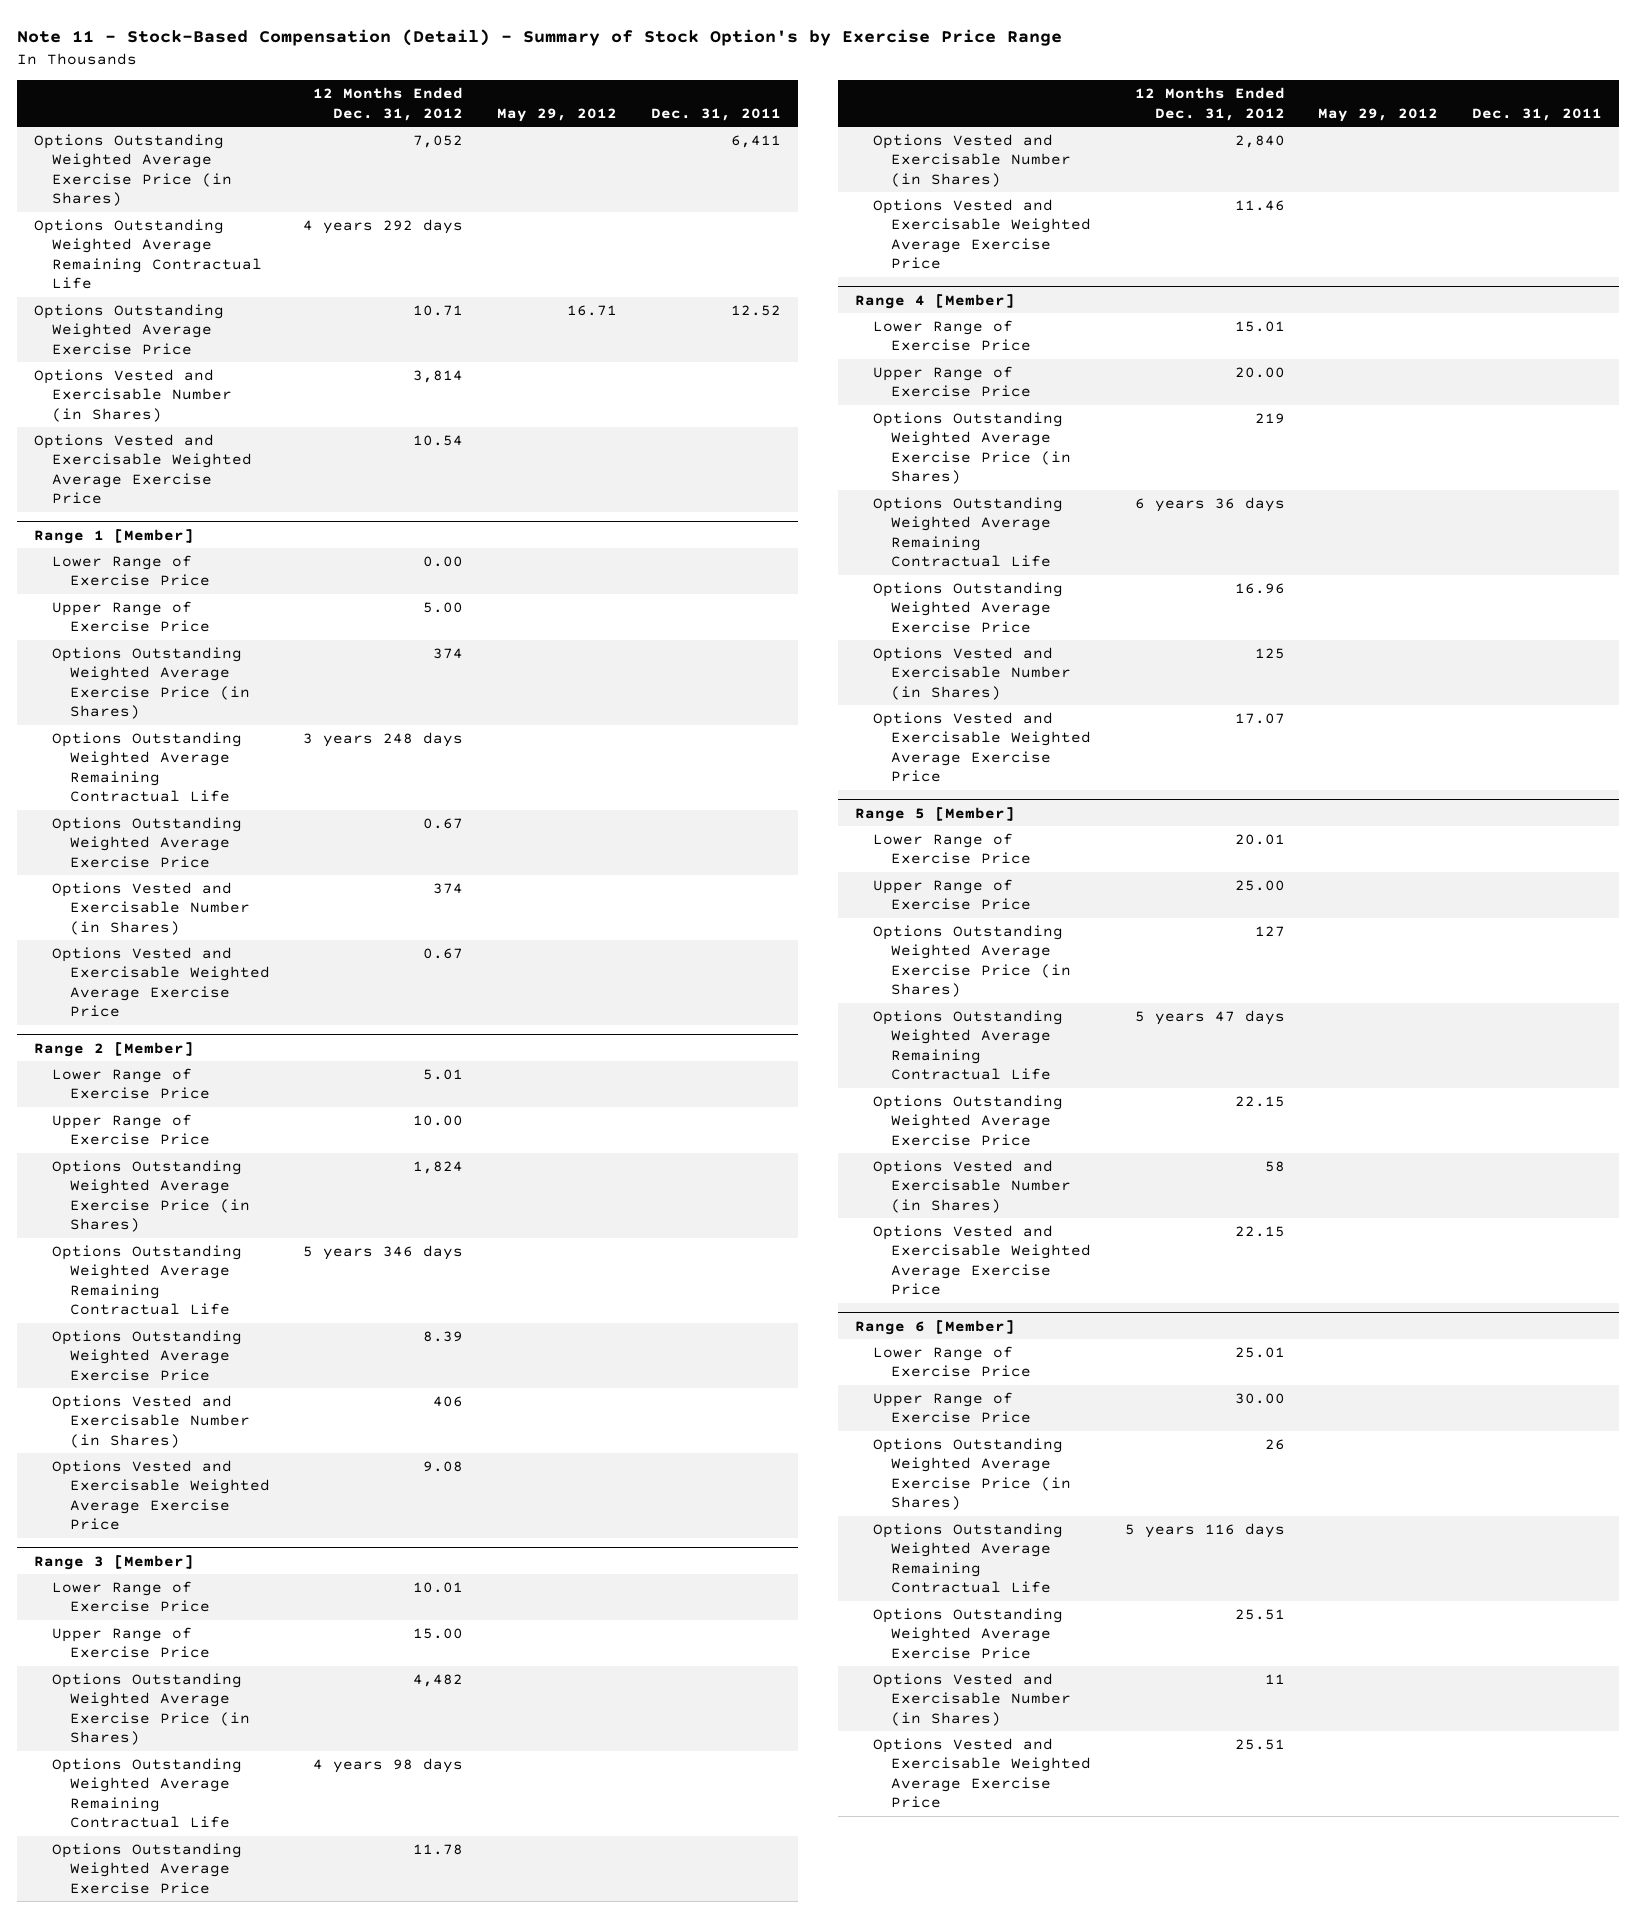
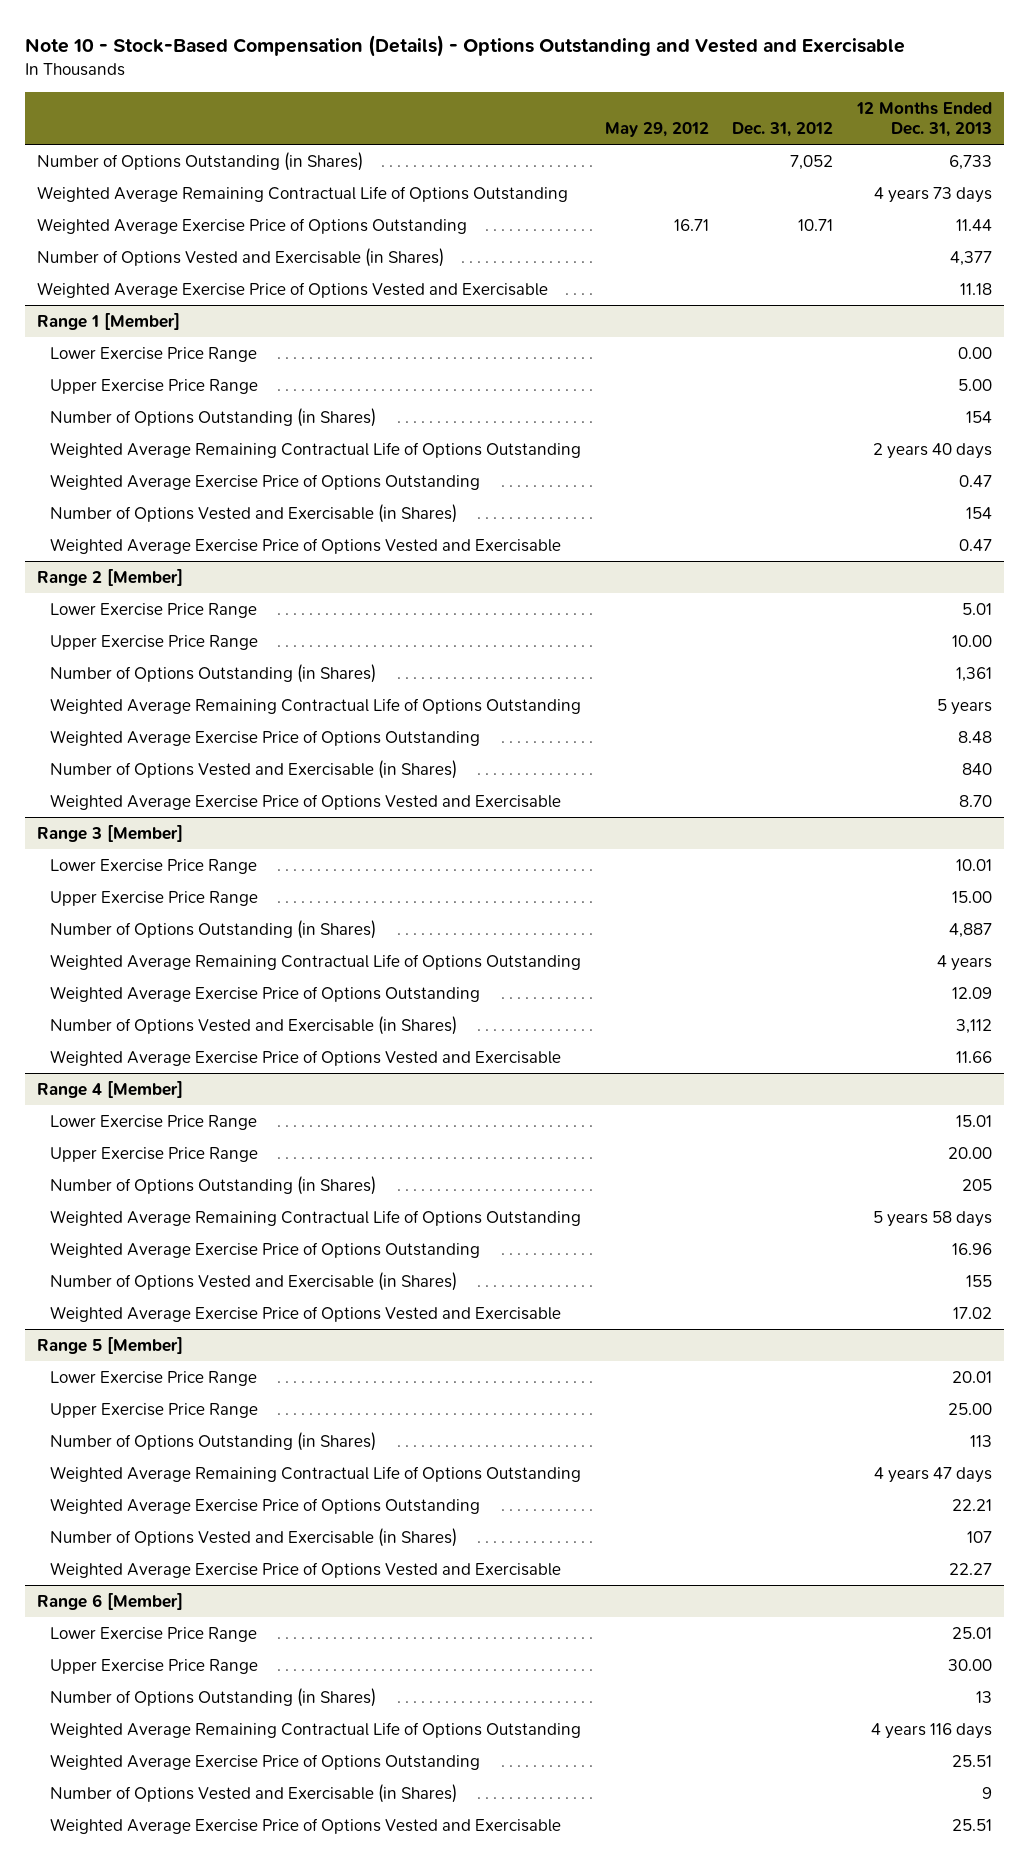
[17,29,1063,47] Note 11 - Stock-Based Compensation (Detail) - Summary of Stock Option's by Exercise Price Range -> [25,34,906,57] Note 10 - Stock-Based Compensation (Details) - Options Outstanding and Vested and Exercisable
[313,87,464,121] 12 Months Ended Dec. 31, 2012 -> none
[650,107,781,121] Dec. 31, 2011 -> none
none -> [732,121,834,137] Dec. 31, 2012
none -> [856,101,993,137] 12 Months Ended Dec. 31, 2013
[34,134,232,207] Options Outstanding Weighted Average Exercise Price (in Shares) -> [37,151,364,171] Number of Options Outstanding (in Shares)
[34,219,262,290] Options Outstanding Weighted Average Remaining Contractual Life -> [37,185,569,202] Weighted Average Remaining Contractual Life of Options Outstanding
[34,304,225,355] Options Outstanding Weighted Average Exercise Price -> [37,217,468,234] Weighted Average Exercise Price of Options Outstanding
[34,369,232,422] Options Vested and Exercisable Number (in Shares) -> [37,247,445,267] Number of Options Vested and Exercisable (in Shares)
[34,434,252,505] Options Vested and Exercisable Weighted Average Exercise Price -> [37,281,549,298] Weighted Average Exercise Price of Options Vested and Exercisable
[51,555,210,587] Lower Range of Exercise Price -> [49,346,257,362] Lower Exercise Price Range
[51,601,210,633] Upper Range of Exercise Price -> [49,378,258,394] Upper Exercise Price Range
[51,647,250,720] Options Outstanding Weighted Average Exercise Price (in Shares) -> [49,407,376,427] Number of Options Outstanding (in Shares)
[51,732,242,803] Options Outstanding Weighted Average Remaining Contractual Life -> [49,441,581,458] Weighted Average Remaining Contractual Life of Options Outstanding
[51,817,242,868] Options Outstanding Weighted Average Exercise Price -> [49,473,480,490] Weighted Average Exercise Price of Options Outstanding
[51,882,250,935] Options Vested and Exercisable Number (in Shares) -> [49,503,457,523] Number of Options Vested and Exercisable (in Shares)
[51,947,270,1018] Options Vested and Exercisable Weighted Average Exercise Price -> [49,537,561,554] Weighted Average Exercise Price of Options Vested and Exercisable
[51,1068,210,1100] Lower Range of Exercise Price -> [49,602,257,618] Lower Exercise Price Range
[51,1114,210,1146] Upper Range of Exercise Price -> [49,634,258,650] Upper Exercise Price Range
[51,1160,250,1233] Options Outstanding Weighted Average Exercise Price (in Shares) -> [49,663,376,683] Number of Options Outstanding (in Shares)
[51,1245,242,1316] Options Outstanding Weighted Average Remaining Contractual Life -> [49,697,581,714] Weighted Average Remaining Contractual Life of Options Outstanding
[51,1330,242,1381] Options Outstanding Weighted Average Exercise Price -> [49,729,480,746] Weighted Average Exercise Price of Options Outstanding
[51,1395,250,1448] Options Vested and Exercisable Number (in Shares) -> [49,759,457,779] Number of Options Vested and Exercisable (in Shares)
[51,1460,270,1531] Options Vested and Exercisable Weighted Average Exercise Price -> [49,793,561,810] Weighted Average Exercise Price of Options Vested and Exercisable
[51,1581,210,1613] Lower Range of Exercise Price -> [49,858,257,874] Lower Exercise Price Range
[51,1627,210,1659] Upper Range of Exercise Price -> [49,890,258,906] Upper Exercise Price Range
[51,1673,250,1746] Options Outstanding Weighted Average Exercise Price (in Shares) -> [49,919,376,939] Number of Options Outstanding (in Shares)
[51,1758,242,1829] Options Outstanding Weighted Average Remaining Contractual Life -> [49,953,581,970] Weighted Average Remaining Contractual Life of Options Outstanding
[51,1843,242,1894] Options Outstanding Weighted Average Exercise Price -> [49,985,480,1002] Weighted Average Exercise Price of Options Outstanding
[872,134,1071,187] Options Vested and Exercisable Number (in Shares) -> [49,1015,457,1035] Number of Options Vested and Exercisable (in Shares)
[872,199,1091,270] Options Vested and Exercisable Weighted Average Exercise Price -> [49,1049,561,1066] Weighted Average Exercise Price of Options Vested and Exercisable
[872,320,1031,352] Lower Range of Exercise Price -> [49,1114,257,1130] Lower Exercise Price Range
[872,366,1031,398] Upper Range of Exercise Price -> [49,1146,258,1162] Upper Exercise Price Range
[872,412,1071,485] Options Outstanding Weighted Average Exercise Price (in Shares) -> [49,1175,376,1195] Number of Options Outstanding (in Shares)
[872,497,1063,568] Options Outstanding Weighted Average Remaining Contractual Life -> [49,1209,581,1226] Weighted Average Remaining Contractual Life of Options Outstanding
[872,582,1063,633] Options Outstanding Weighted Average Exercise Price -> [49,1241,480,1258] Weighted Average Exercise Price of Options Outstanding
[872,647,1071,700] Options Vested and Exercisable Number (in Shares) -> [49,1271,457,1291] Number of Options Vested and Exercisable (in Shares)
[872,712,1091,783] Options Vested and Exercisable Weighted Average Exercise Price -> [49,1305,561,1322] Weighted Average Exercise Price of Options Vested and Exercisable
[872,833,1031,865] Lower Range of Exercise Price -> [49,1370,257,1386] Lower Exercise Price Range
[872,879,1031,911] Upper Range of Exercise Price -> [49,1402,258,1418] Upper Exercise Price Range
[872,925,1071,998] Options Outstanding Weighted Average Exercise Price (in Shares) -> [49,1431,376,1451] Number of Options Outstanding (in Shares)
[872,1010,1063,1081] Options Outstanding Weighted Average Remaining Contractual Life -> [49,1465,581,1482] Weighted Average Remaining Contractual Life of Options Outstanding
[872,1095,1063,1146] Options Outstanding Weighted Average Exercise Price -> [49,1497,480,1514] Weighted Average Exercise Price of Options Outstanding
[872,1160,1071,1213] Options Vested and Exercisable Number (in Shares) -> [49,1527,457,1547] Number of Options Vested and Exercisable (in Shares)
[872,1225,1091,1296] Options Vested and Exercisable Weighted Average Exercise Price -> [49,1561,561,1578] Weighted Average Exercise Price of Options Vested and Exercisable
[872,1346,1031,1378] Lower Range of Exercise Price -> [49,1626,257,1642] Lower Exercise Price Range
[872,1392,1031,1424] Upper Range of Exercise Price -> [49,1658,258,1674] Upper Exercise Price Range
[872,1438,1071,1511] Options Outstanding Weighted Average Exercise Price (in Shares) -> [49,1687,376,1707] Number of Options Outstanding (in Shares)
[872,1523,1063,1594] Options Outstanding Weighted Average Remaining Contractual Life -> [49,1721,581,1738] Weighted Average Remaining Contractual Life of Options Outstanding
[872,1608,1063,1659] Options Outstanding Weighted Average Exercise Price -> [49,1753,480,1770] Weighted Average Exercise Price of Options Outstanding
[872,1673,1071,1726] Options Vested and Exercisable Number (in Shares) -> [49,1783,457,1803] Number of Options Vested and Exercisable (in Shares)
[872,1738,1091,1809] Options Vested and Exercisable Weighted Average Exercise Price -> [49,1817,561,1834] Weighted Average Exercise Price of Options Vested and Exercisable

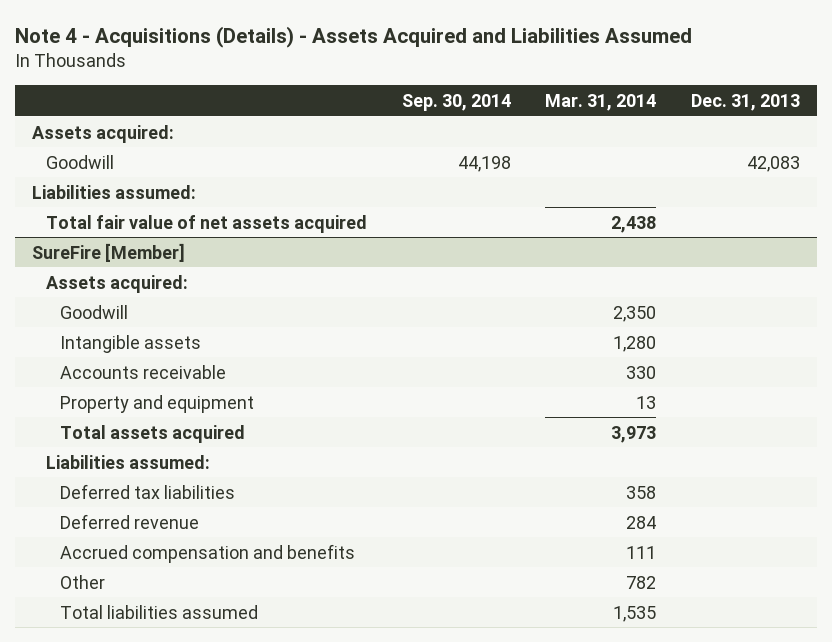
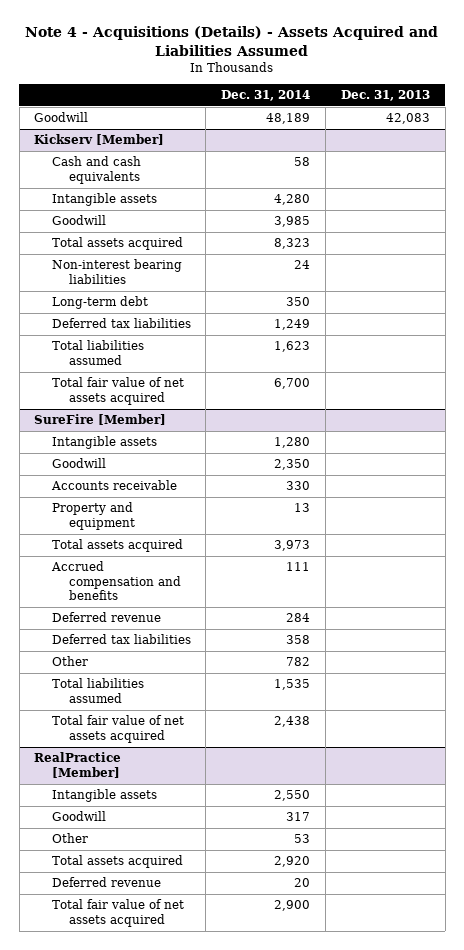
[401,93,511,111] Sep. 30, 2014 -> none
[545,93,657,111] Mar. 31, 2014 -> none
none -> [221,90,311,102] Dec. 31, 2014
[32,124,175,143] Assets acquired: -> none
[32,184,197,199] Liabilities assumed: -> none
[46,214,368,233] Total fair value of net assets acquired -> none
none -> [34,134,165,146] Kickserv [Member]
none -> [51,156,141,184] Cash and cash equivalents
none -> [51,193,157,207] Intangible assets
none -> [51,215,106,226] Goodwill
none -> [51,237,183,251] Total assets acquired
none -> [51,259,182,284] Non-interest bearing liabilities
none -> [51,296,148,310] Long-term debt
none -> [51,318,191,329] Deferred tax liabilities
none -> [51,340,144,365] Total liabilities assumed
none -> [51,377,184,405] Total fair value of net assets acquired
[46,274,189,293] Assets acquired: -> none
[60,304,129,319] Goodwill -> [51,458,106,469] Goodwill
[46,454,211,469] Liabilities assumed: -> none
[60,513,200,529] Deferred revenue -> [51,612,161,623] Deferred revenue
[60,483,236,499] Deferred tax liabilities -> [51,634,191,645] Deferred tax liabilities
none -> [51,715,184,743] Total fair value of net assets acquired
none -> [34,752,122,778] RealPractice [Member]
none -> [51,789,157,803] Intangible assets
none -> [51,811,106,822] Goodwill
none -> [51,833,88,844] Other
none -> [51,855,183,869] Total assets acquired
none -> [51,877,161,888] Deferred revenue
none -> [51,899,184,927] Total fair value of net assets acquired

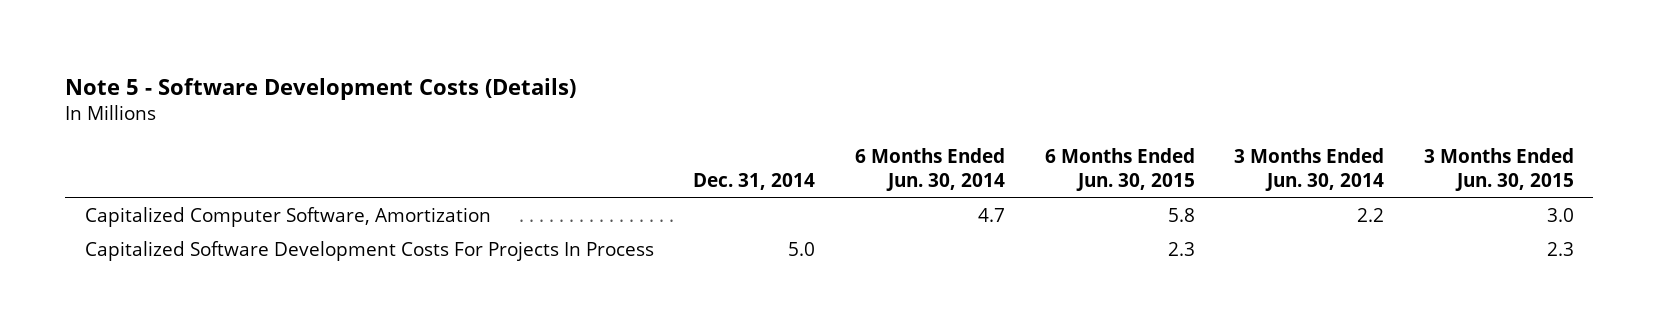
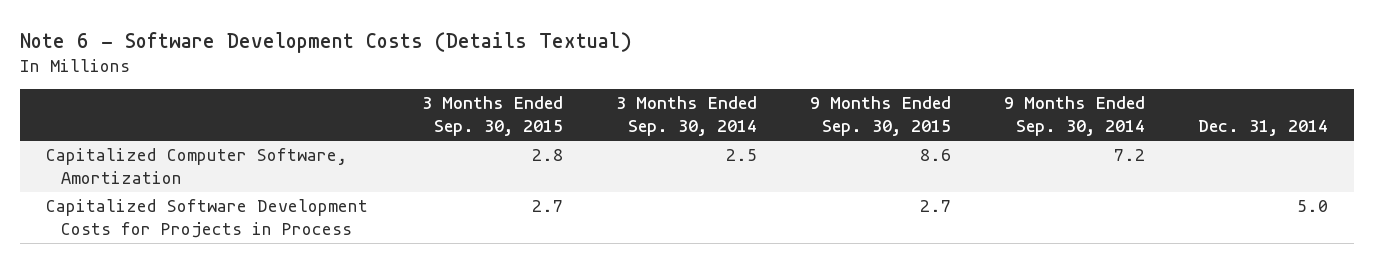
[65,77,577,100] Note 5 - Software Development Costs (Details) -> [19,31,632,53] Note 6 - Software Development Costs (Details Textual)
[854,147,1005,192] 6 Months Ended Jun. 30, 2014 -> none
[1044,147,1195,192] 6 Months Ended Jun. 30, 2015 -> none
[1234,147,1385,192] 3 Months Ended Jun. 30, 2014 -> none
[1423,147,1574,192] 3 Months Ended Jun. 30, 2015 -> none
none -> [421,96,563,137] 3 Months Ended Sep. 30, 2015
none -> [615,96,757,137] 3 Months Ended Sep. 30, 2014
none -> [809,96,951,137] 9 Months Ended Sep. 30, 2015
none -> [1003,96,1145,137] 9 Months Ended Sep. 30, 2014
[84,240,654,261] Capitalized Software Development Costs For Projects In Process -> [46,199,369,239] Capitalized Software Development Costs for Projects in Process

